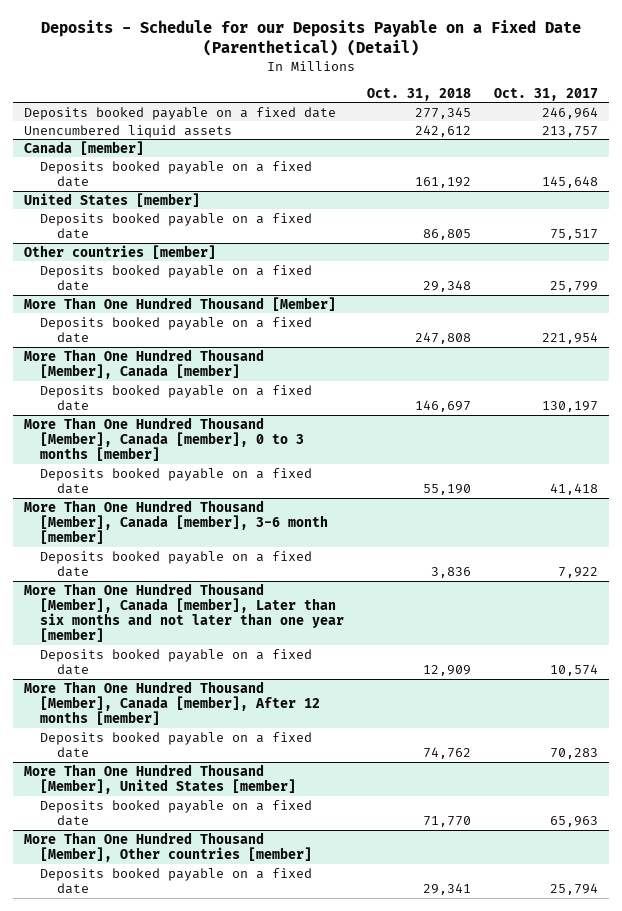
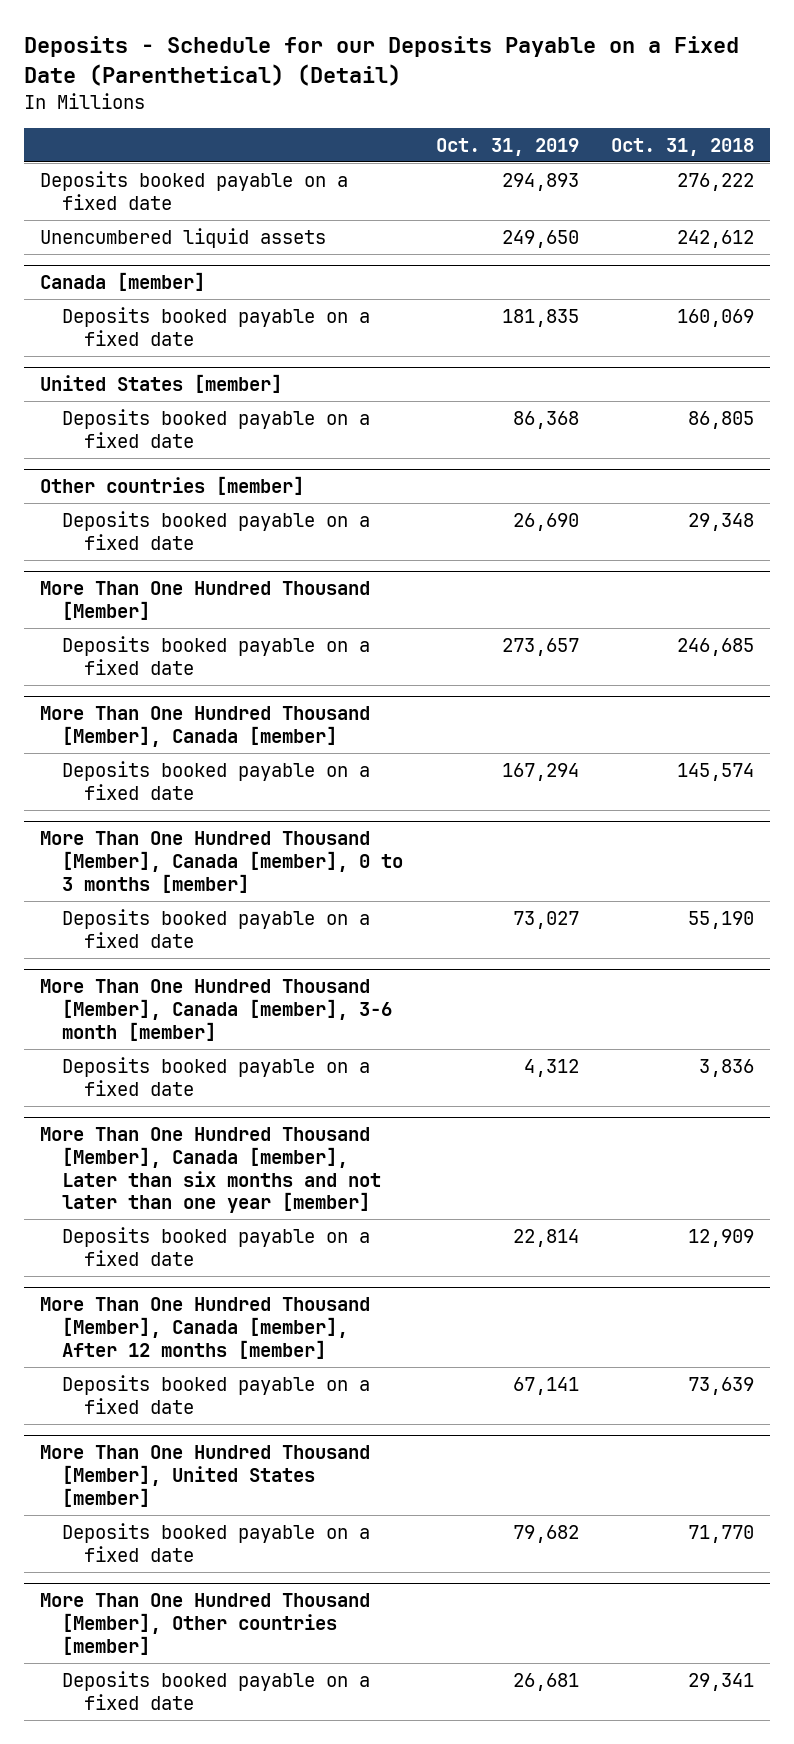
[493,87,598,101] Oct. 31, 2017 -> none
none -> [435,137,579,156] Oct. 31, 2019
[415,106,472,119] 277,345 -> [677,172,755,191] 276,222
[415,176,472,188] 161,192 -> [677,308,755,327] 160,069
[415,331,472,344] 247,808 -> [677,637,755,656] 246,685
[415,399,472,412] 146,697 -> [677,762,755,781] 145,574
[423,746,472,759] 74,762 -> [688,1376,755,1395] 73,639

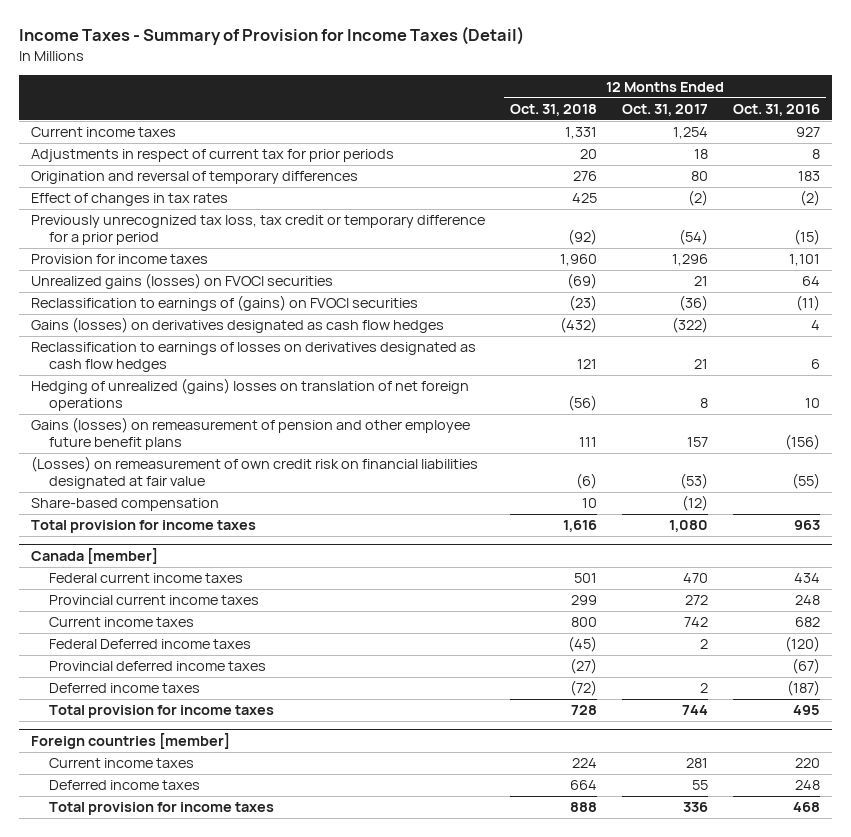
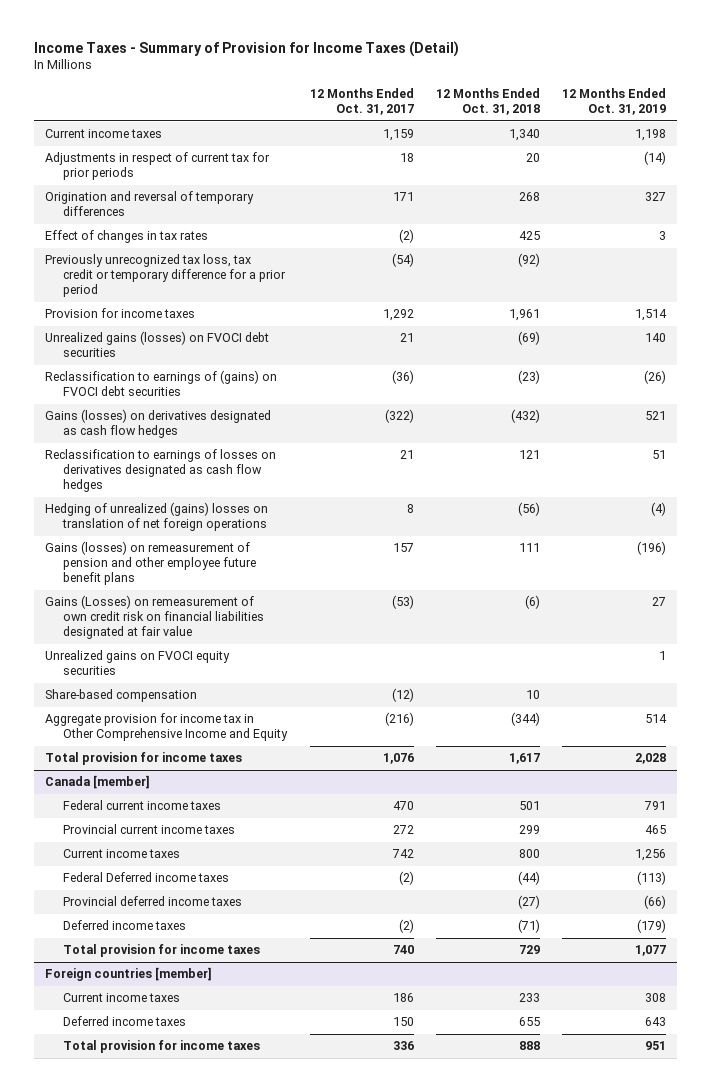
[732,103,820,116] Oct. 31, 2016 -> none
none -> [562,88,667,116] 12 Months Ended Oct. 31, 2019
[564,127,597,140] 1,331 -> [508,129,540,142] 1,340
[672,127,708,140] 1,254 -> [382,129,414,142] 1,159
[572,171,597,182] 276 -> [518,192,540,202] 268
[690,171,708,182] 80 -> [392,192,414,202] 171
[559,254,597,267] 1,960 -> [508,309,540,322] 1,961
[671,254,708,267] 1,296 -> [382,309,414,322] 1,292
[31,273,334,290] Unrealized gains (losses) on FVOCI securities -> [44,331,269,358] Unrealized gains (losses) on FVOCI debt securities
[31,295,419,312] Reclassification to earnings of (gains) on FVOCI securities -> [44,370,277,397] Reclassification to earnings of (gains) on FVOCI debt securities
[31,456,479,490] (Losses) on remeasurement of own credit risk on financial liabilities designated at fair value -> [44,595,265,640] Gains (Losses) on remeasurement of own credit risk on financial liabilities designated at fair value
none -> [44,650,230,676] Unrealized gains on FVOCI equity securities
none -> [44,713,289,742] Aggregate provision for income tax in Other Comprehensive Income and Equity
[562,520,597,533] 1,616 -> [508,753,540,765] 1,617
[668,520,708,533] 1,080 -> [382,753,414,765] 1,076
[567,636,597,653] (45) -> [517,871,540,886] (44)
[699,639,708,650] 2 -> [398,871,414,886] (2)
[569,680,597,697] (72) -> [517,919,540,934] (71)
[699,683,708,694] 2 -> [398,919,414,934] (2)
[570,705,597,716] 728 -> [518,945,540,955] 729
[681,705,708,716] 744 -> [392,945,414,955] 740
[571,758,597,769] 224 -> [518,993,540,1003] 233
[685,758,708,769] 281 -> [392,993,414,1003] 186
[569,780,597,791] 664 -> [518,1017,540,1027] 655
[691,780,708,791] 55 -> [392,1017,414,1027] 150

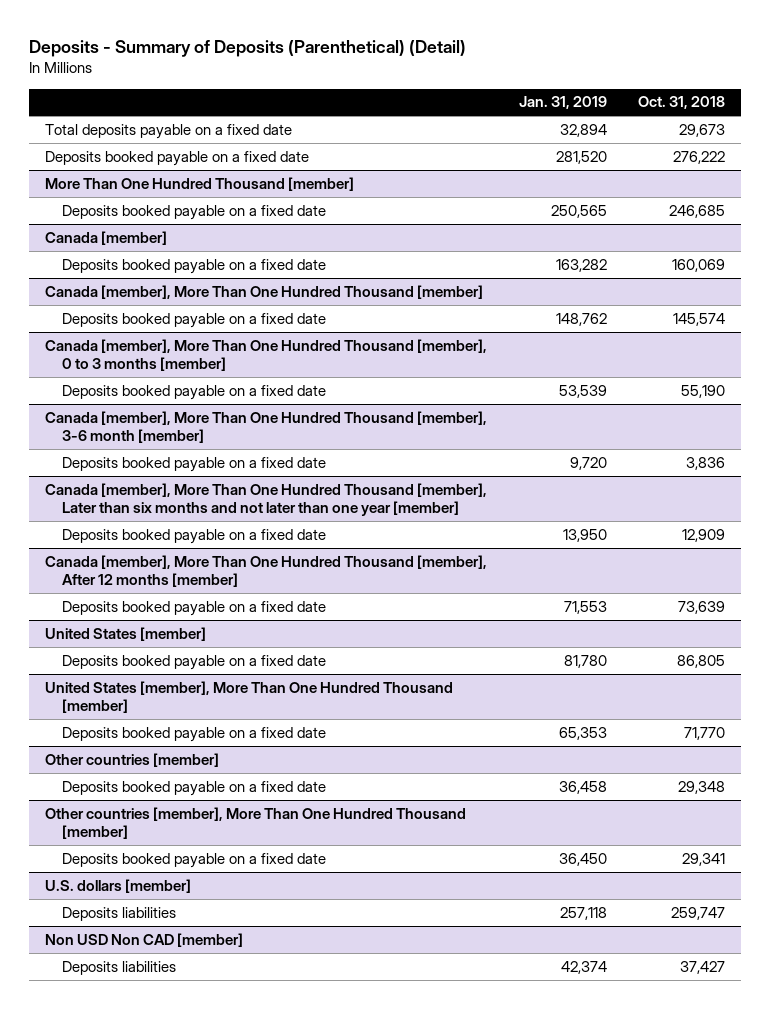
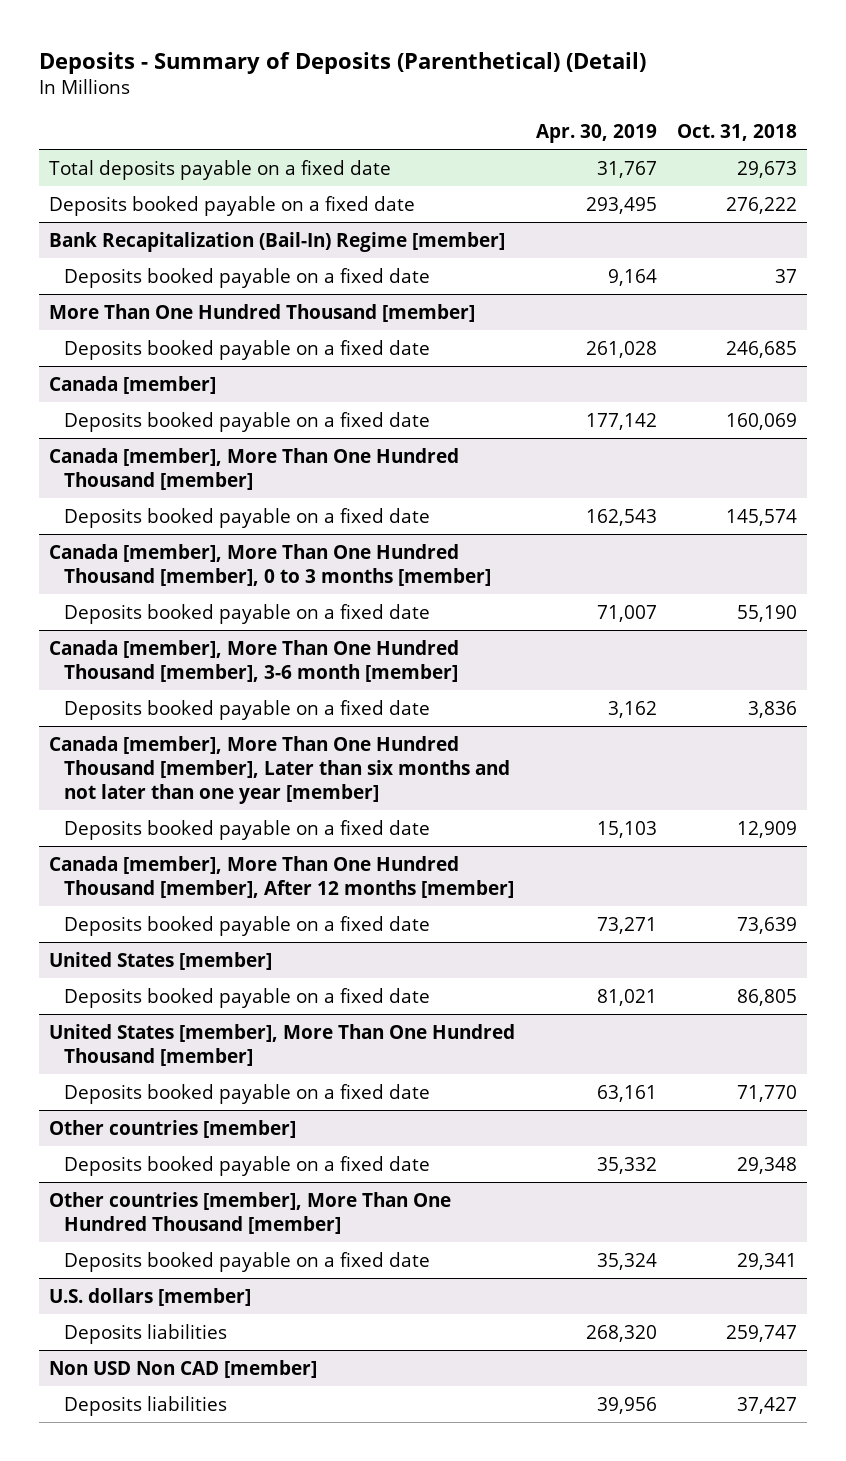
[518,96,607,110] Jan. 31, 2019 -> none
none -> [535,124,657,144] Apr. 30, 2019
none -> [49,231,506,252] Bank Recapitalization (Bail-In) Regime [member]
none -> [63,267,430,288] Deposits booked payable on a fixed date

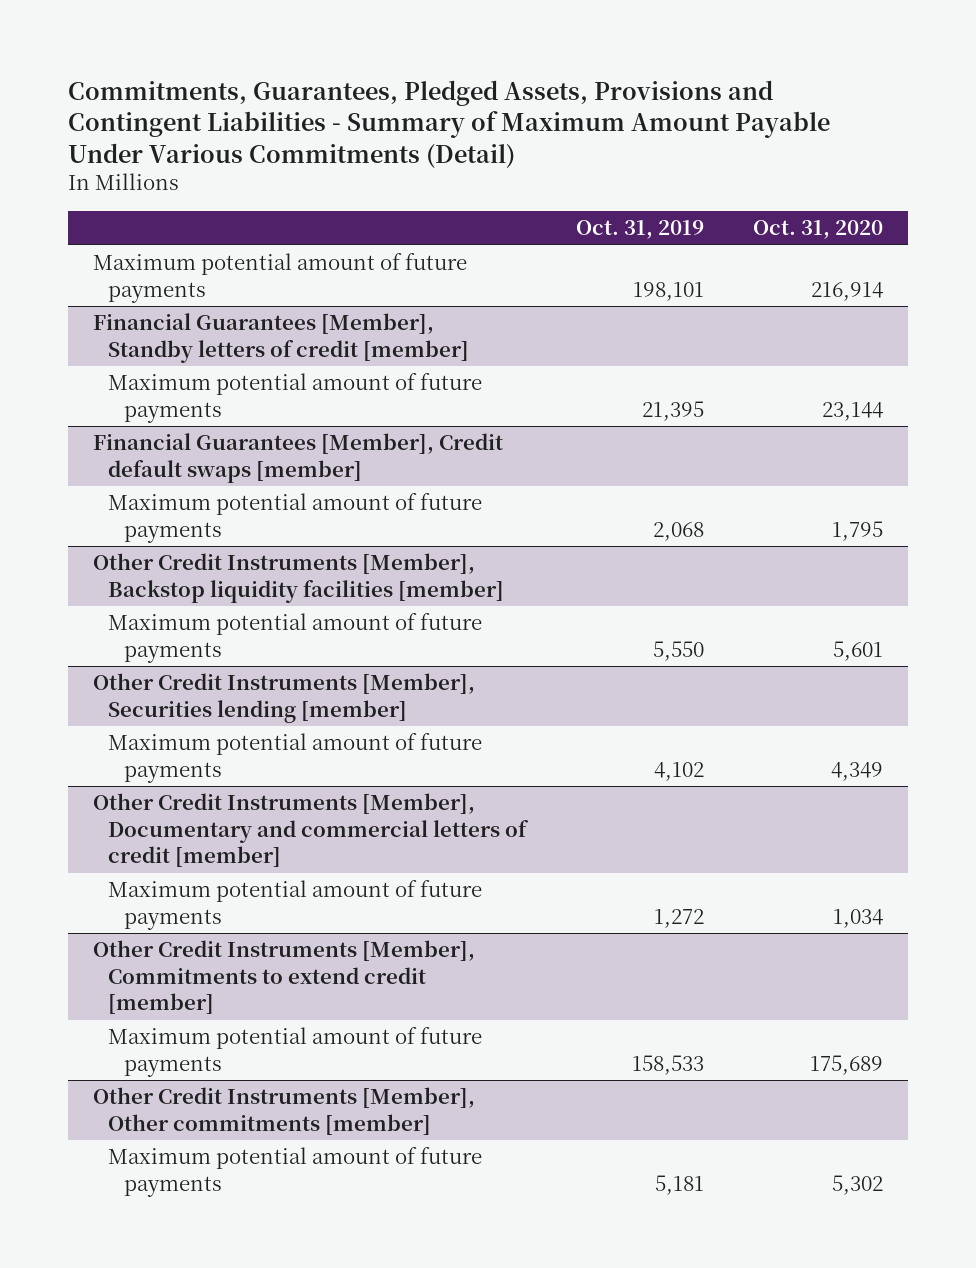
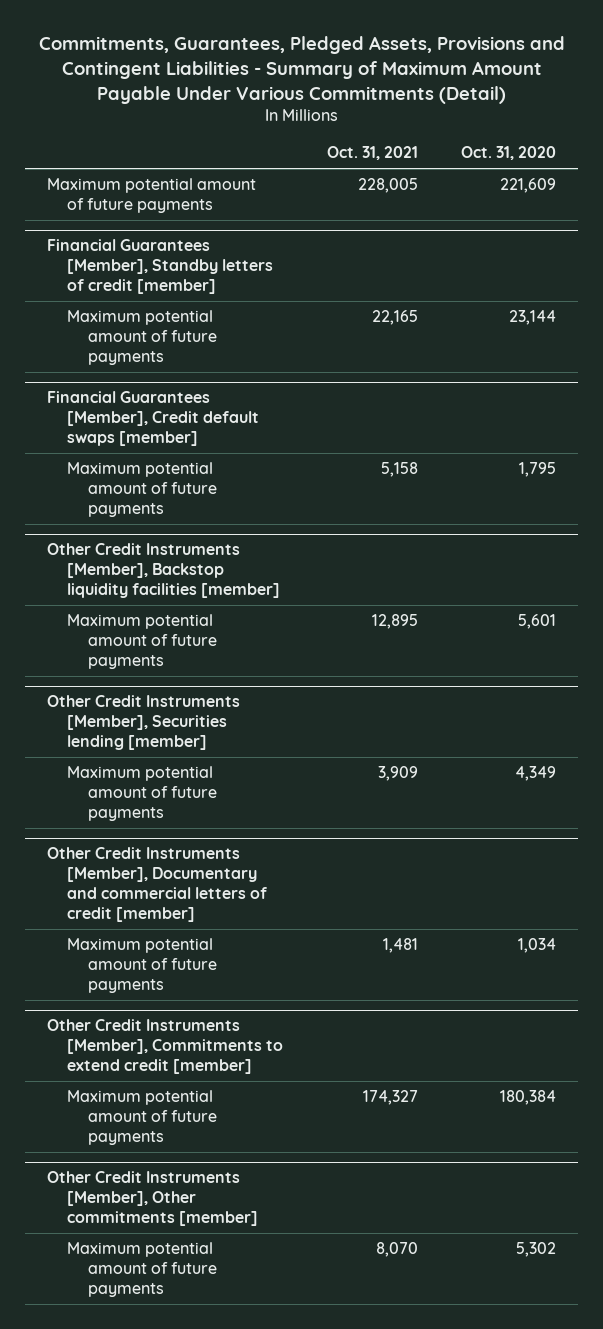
[575,220,704,240] Oct. 31, 2019 -> none
none -> [326,146,418,161] Oct. 31, 2021
[811,281,884,301] 216,914 -> [500,178,557,194] 221,609
[810,1054,884,1075] 175,689 -> [500,1090,557,1106] 180,384

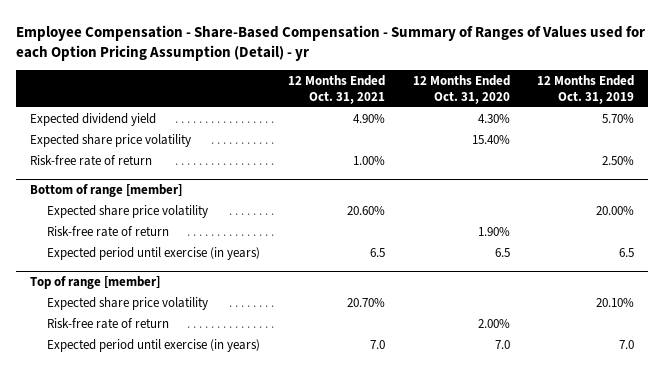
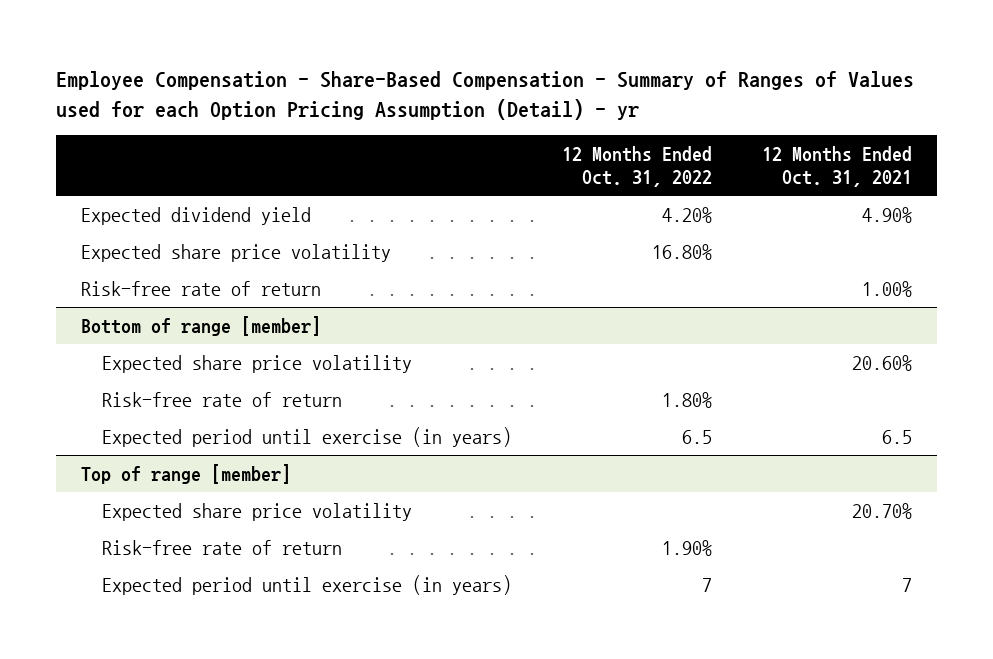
[412,74,510,104] 12 Months Ended Oct. 31, 2020 -> none
[537,74,635,104] 12 Months Ended Oct. 31, 2019 -> none
none -> [561,145,712,188] 12 Months Ended Oct. 31, 2022
[369,339,385,349] 7.0 -> [901,577,912,592] 7

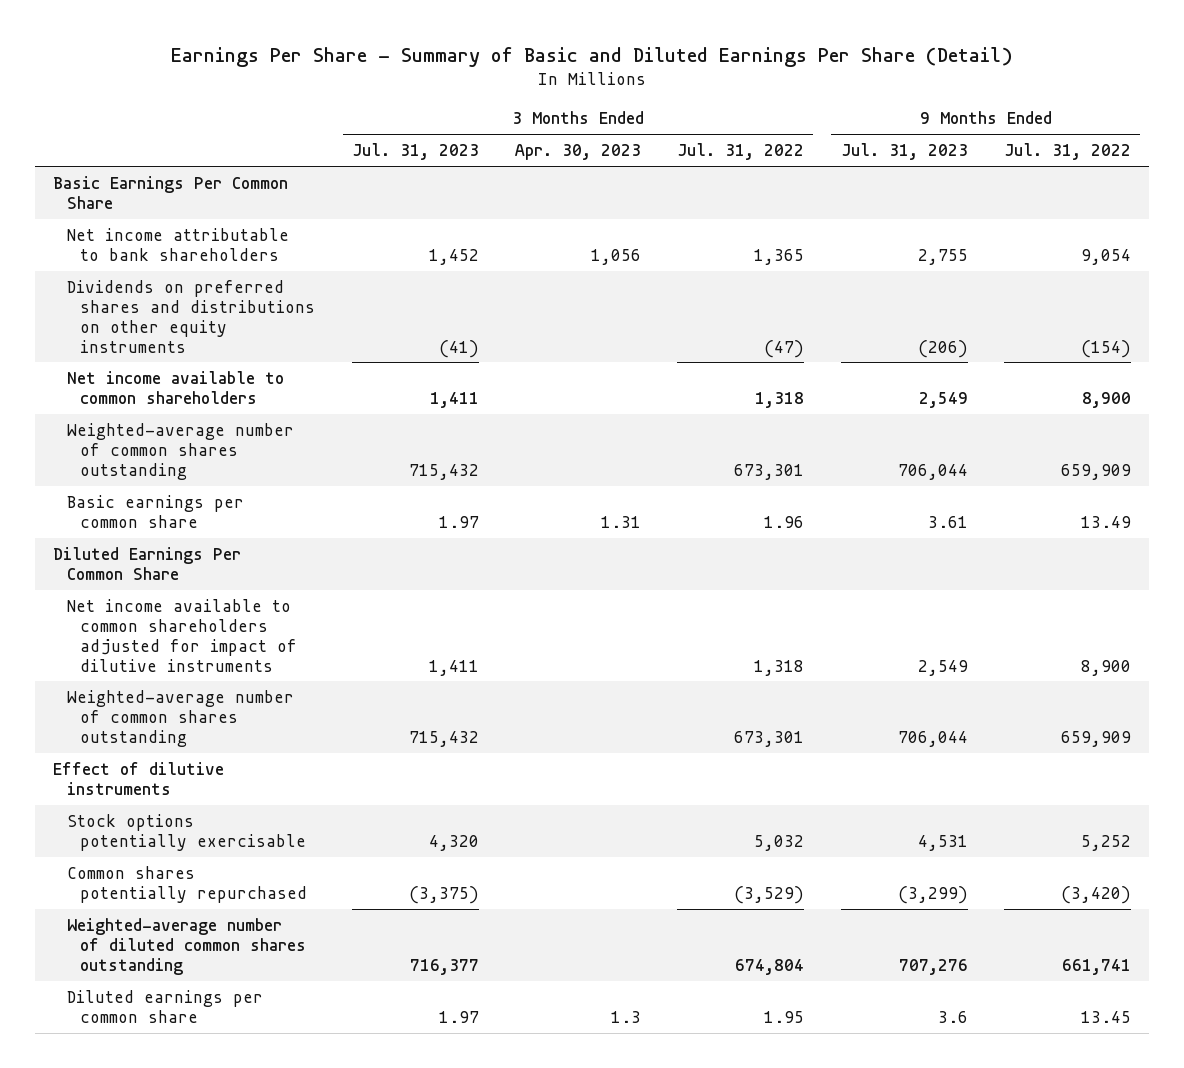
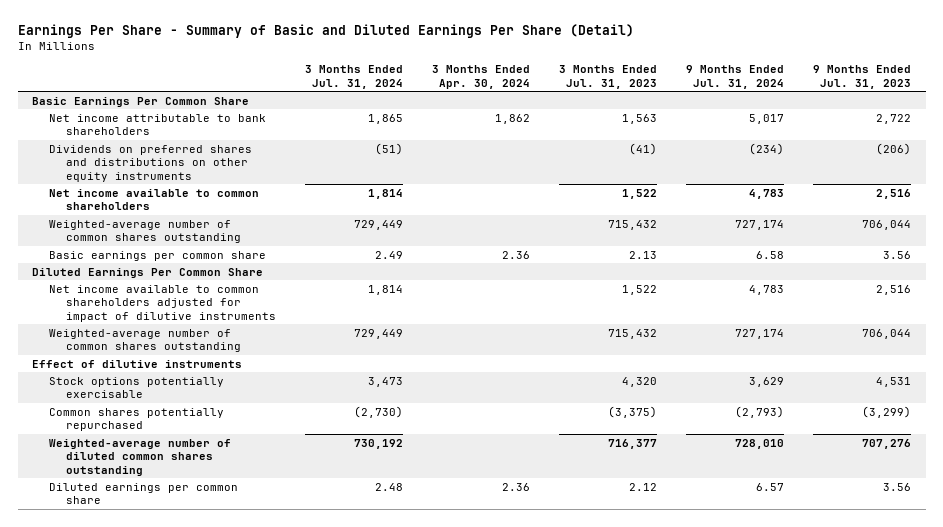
[514,144,641,161] Apr. 30, 2023 -> none
[677,143,805,161] Jul. 31, 2022 -> none
[1003,143,1131,161] Jul. 31, 2022 -> none
none -> [305,65,404,89] 3 Months Ended Jul. 31, 2024
none -> [432,65,531,89] 3 Months Ended Apr. 30, 2024
none -> [686,65,785,89] 9 Months Ended Jul. 31, 2024
[428,248,479,265] 1,452 -> [622,113,658,124] 1,563
[917,248,968,265] 2,755 -> [876,113,912,124] 2,722
[429,391,479,408] 1,411 -> [622,188,658,199] 1,522
[918,391,968,408] 2,549 -> [876,188,912,199] 2,516
[438,515,479,528] 1.97 -> [629,250,658,259] 2.13
[927,515,968,528] 3.61 -> [883,250,912,259] 3.56
[428,659,479,676] 1,411 -> [622,284,658,295] 1,522
[917,659,968,676] 2,549 -> [876,284,912,295] 2,516
[438,1010,479,1023] 1.97 -> [629,482,658,491] 2.12
[937,1010,968,1023] 3.6 -> [883,482,912,491] 3.56

